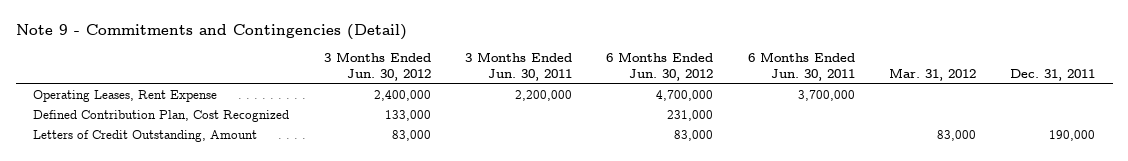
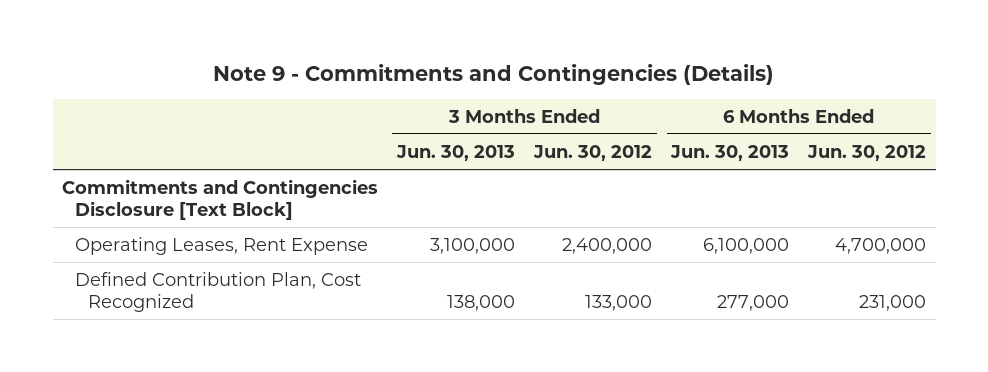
[15,24,407,41] Note 9 - Commitments and Contingencies (Detail) -> [213,63,775,85] Note 9 - Commitments and Contingencies (Details)
[464,52,572,81] 3 Months Ended Jun. 30, 2011 -> none
[747,52,855,81] 6 Months Ended Jun. 30, 2011 -> none
[888,67,976,81] Mar. 31, 2012 -> none
[1010,68,1096,81] Dec. 31, 2011 -> none
none -> [396,144,516,161] Jun. 30, 2013
none -> [670,144,790,161] Jun. 30, 2013
none -> [62,178,379,221] Commitments and Contingencies Disclosure [Text Block]
[33,130,258,143] Letters of Credit Outstanding, Amount -> none

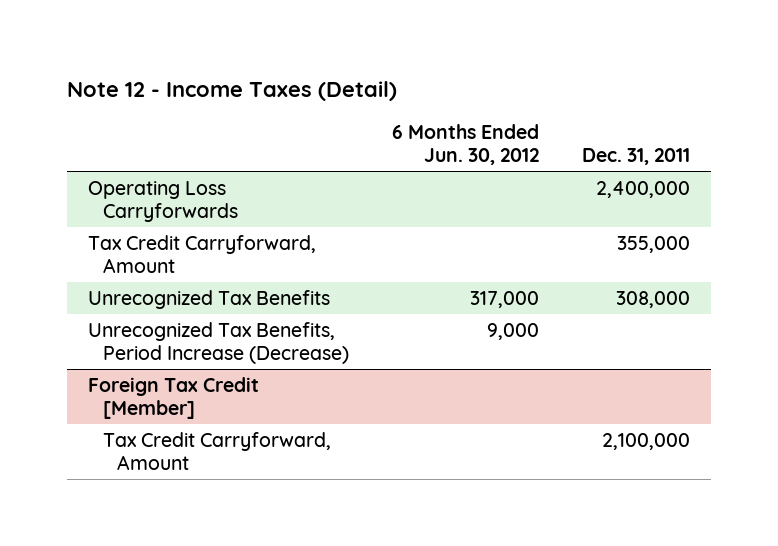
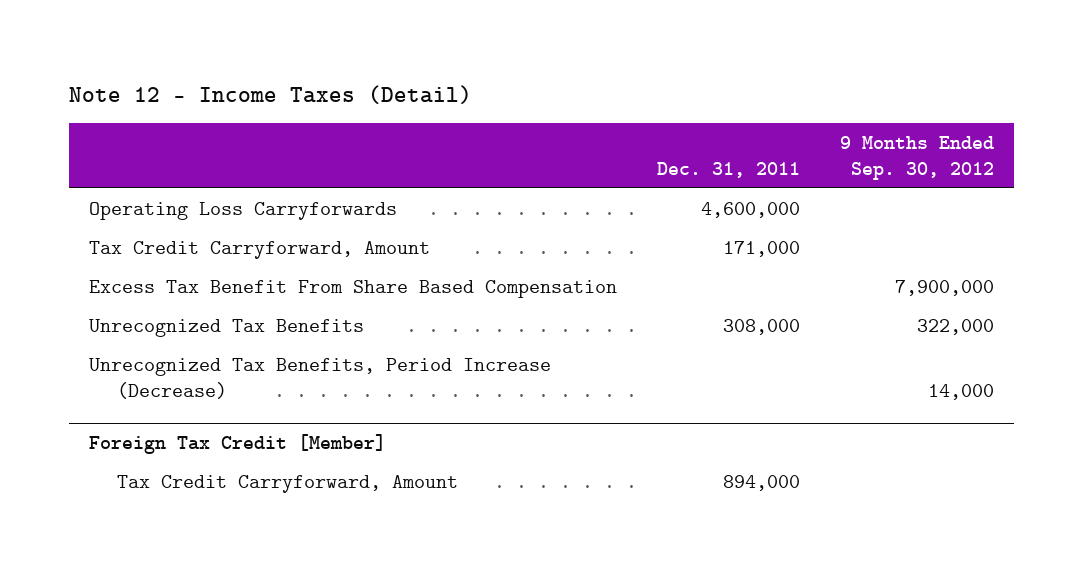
[391,124,539,166] 6 Months Ended Jun. 30, 2012 -> none
none -> [839,135,994,180] 9 Months Ended Sep. 30, 2012
[595,181,690,199] 2,400,000 -> [701,201,801,218] 4,600,000
[616,236,690,254] 355,000 -> [723,240,801,257] 171,000
none -> [89,279,618,298] Excess Tax Benefit From Share Based Compensation
[601,433,690,451] 2,100,000 -> [723,474,801,491] 894,000

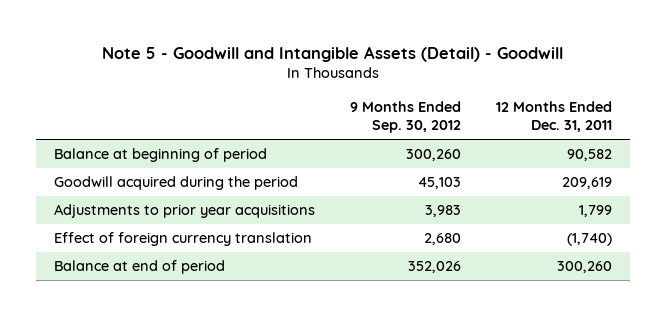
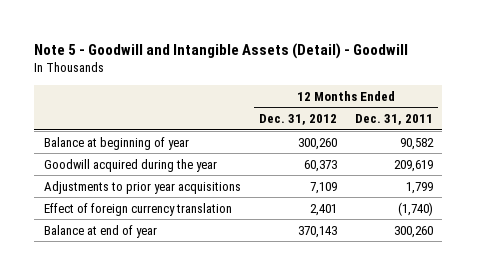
[350,101,462,134] 9 Months Ended Sep. 30, 2012 -> none
none -> [258,114,337,126] Dec. 31, 2012
[53,148,267,163] Balance at beginning of period -> [43,136,189,150] Balance at beginning of year
[53,176,298,191] Goodwill acquired during the period -> [43,158,217,172] Goodwill acquired during the year
[53,260,225,275] Balance at end of period -> [43,224,157,238] Balance at end of year

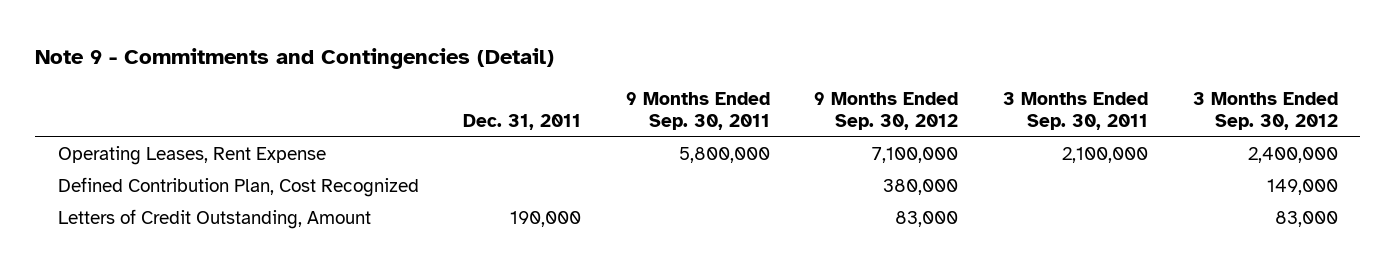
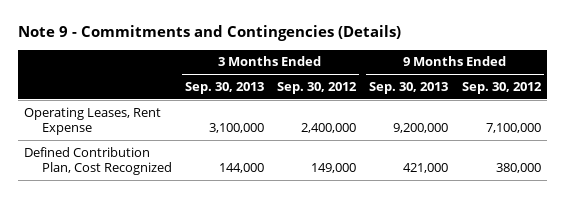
[35,48,555,70] Note 9 - Commitments and Contingencies (Detail) -> [17,25,401,42] Note 9 - Commitments and Contingencies (Details)
[463,113,582,130] Dec. 31, 2011 -> none
[625,92,770,130] 9 Months Ended Sep. 30, 2011 -> none
[1003,92,1149,130] 3 Months Ended Sep. 30, 2011 -> none
none -> [184,81,264,94] Sep. 30, 2013
none -> [369,81,449,94] Sep. 30, 2013
[57,209,371,230] Letters of Credit Outstanding, Amount -> none

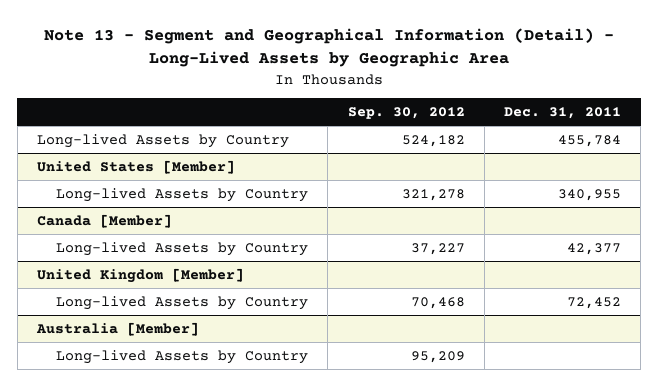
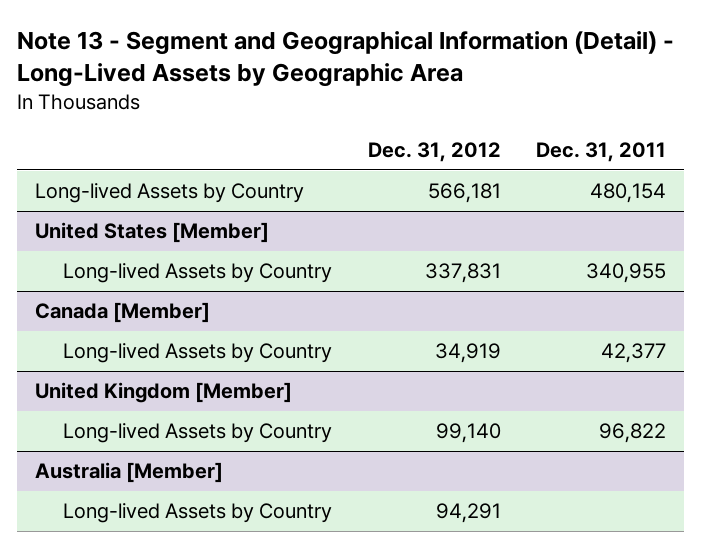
[347,107,465,120] Sep. 30, 2012 -> none
none -> [367,142,501,163] Dec. 31, 2012
[558,134,622,147] 455,784 -> [590,183,667,204] 480,154
[567,296,622,309] 72,452 -> [599,423,667,444] 96,822

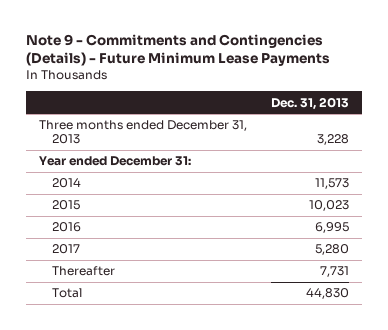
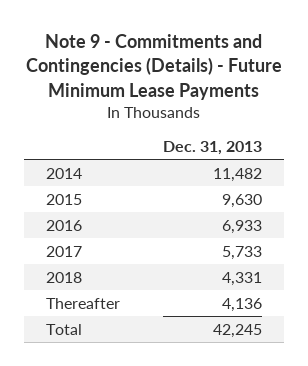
[38,120,247,145] Three months ended December 31, 2013 -> none
[38,156,191,167] Year ended December 31: -> none
[315,178,350,190] 11,573 -> [213,167,263,182] 11,482
[309,200,350,212] 10,023 -> [222,193,263,208] 9,630
[315,222,350,234] 6,995 -> [222,219,263,234] 6,933
[315,244,350,256] 5,280 -> [222,245,263,260] 5,733
none -> [45,271,82,283] 2018
[320,266,350,278] 7,731 -> [222,297,263,312] 4,136
[306,288,350,300] 44,830 -> [213,323,263,338] 42,245

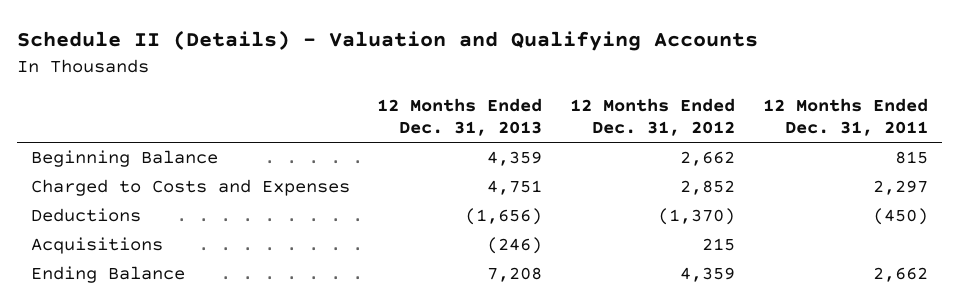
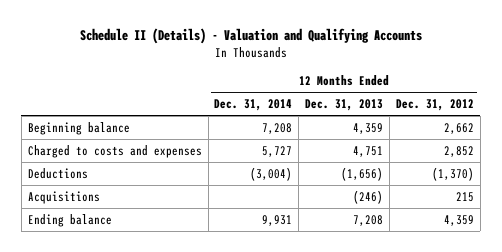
[762,97,928,137] 12 Months Ended Dec. 31, 2011 -> none
none -> [214,98,293,111] Dec. 31, 2014
[30,150,218,168] Beginning Balance -> [27,121,130,135] Beginning balance
[30,179,350,197] Charged to Costs and Expenses -> [27,144,202,158] Charged to costs and expenses
[30,266,185,284] Ending Balance -> [27,213,112,227] Ending balance

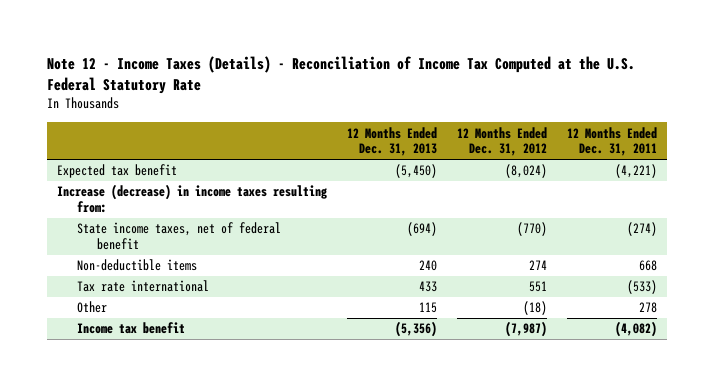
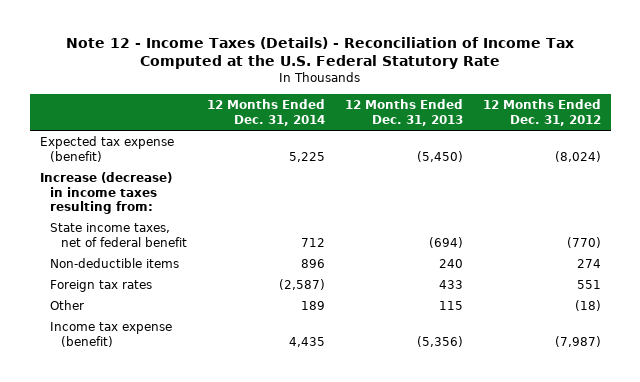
[566,126,657,157] 12 Months Ended Dec. 31, 2011 -> none
none -> [206,99,325,126] 12 Months Ended Dec. 31, 2014
[57,164,178,179] Expected tax benefit -> [39,135,174,162] Expected tax expense (benefit)
[76,280,209,293] Tax rate international -> [50,279,153,292] Foreign tax rates
[76,322,185,335] Income tax benefit -> [50,321,173,347] Income tax expense (benefit)

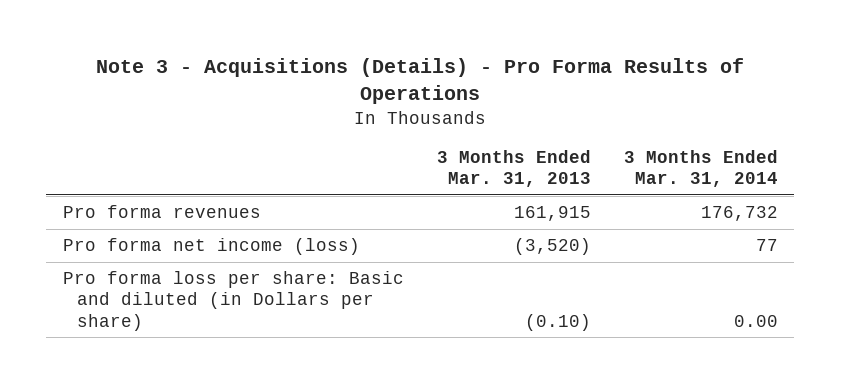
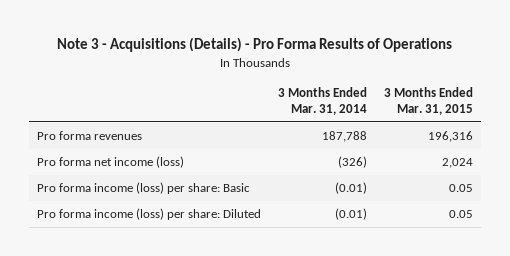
[436,149,591,188] 3 Months Ended Mar. 31, 2013 -> none
none -> [383,87,473,116] 3 Months Ended Mar. 31, 2015
[700,206,778,222] 176,732 -> [321,131,367,143] 187,788
[755,239,778,252] 77 -> [337,156,367,169] (326)
none -> [37,182,251,195] Pro forma income (loss) per share: Basic
[62,271,404,331] Pro forma loss per share: Basic and diluted (in Dollars per share) -> [37,208,262,221] Pro forma income (loss) per share: Diluted
[733,314,778,327] 0.00 -> [334,208,367,221] (0.01)

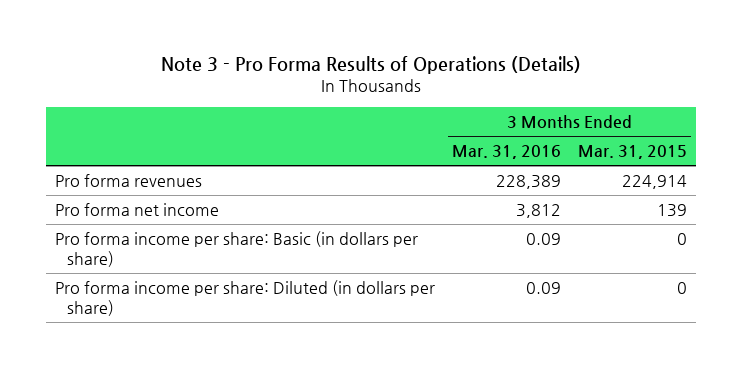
[56,37,452,53] Note 3 - Acquisitions (Details) - Pro Forma Results of Operations -> [160,56,581,75] Note 3 - Pro Forma Results of Operations (Details)
[277,87,367,116] 3 Months Ended Mar. 31, 2014 -> none
none -> [451,144,561,159] Mar. 31, 2016
[427,131,473,143] 196,316 -> [622,174,688,189] 224,914
[37,156,185,169] Pro forma net income (loss) -> [54,202,219,216] Pro forma net income
[441,158,473,169] 2,024 -> [657,203,688,217] 139
[37,182,251,195] Pro forma income (loss) per share: Basic -> [54,230,418,268] Pro forma income per share: Basic (in dollars per share)
[448,184,473,193] 0.05 -> [677,232,688,245] 0
[37,208,262,221] Pro forma income (loss) per share: Diluted -> [54,279,435,317] Pro forma income per share: Diluted (in dollars per share)
[448,210,473,219] 0.05 -> [677,281,688,294] 0

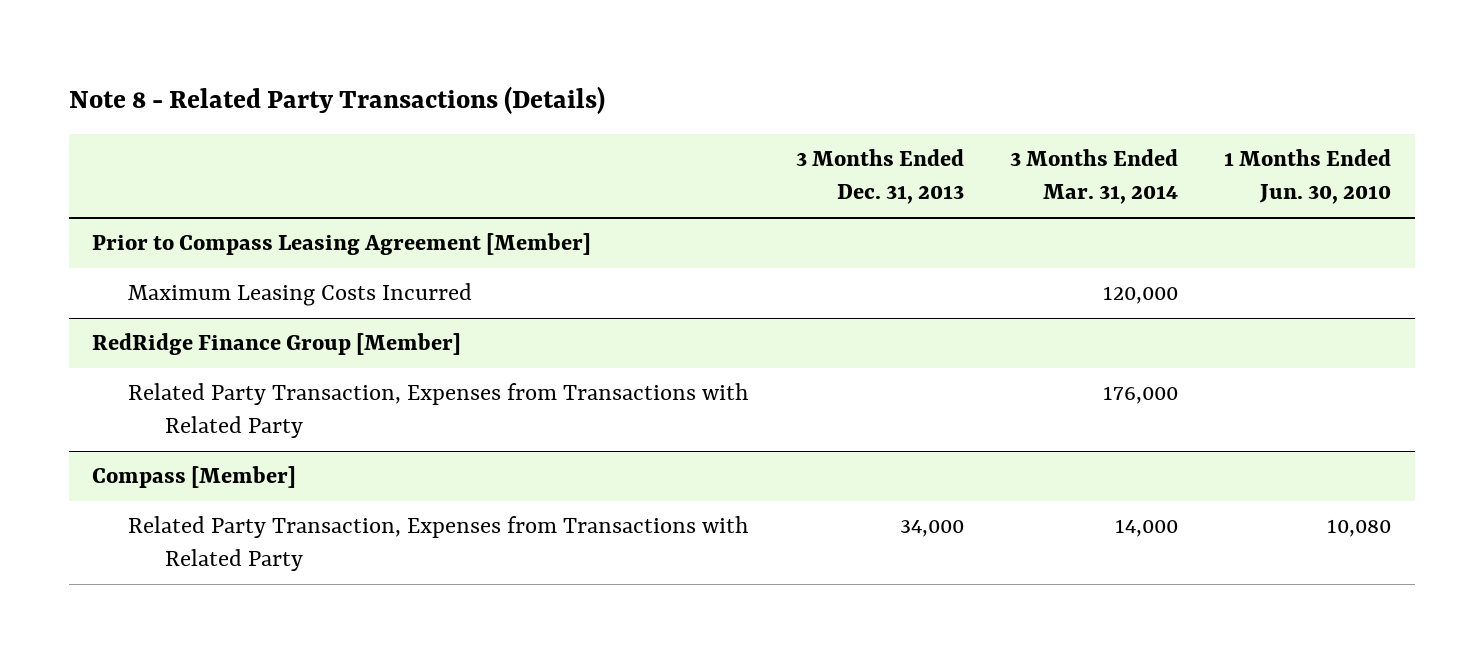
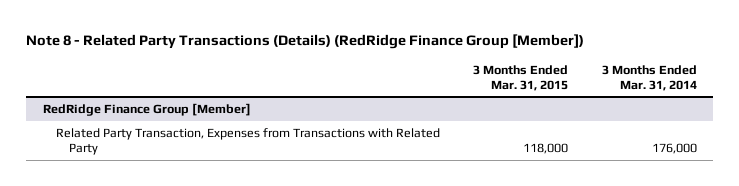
[68,86,605,115] Note 8 - Related Party Transactions (Details) -> [25,34,584,50] Note 8 - Related Party Transactions (Details) (RedRidge Finance Group [Member])
[795,149,964,205] 3 Months Ended Dec. 31, 2013 -> none
[1224,149,1392,205] 1 Months Ended Jun. 30, 2010 -> none
none -> [473,64,569,91] 3 Months Ended Mar. 31, 2015
[91,233,591,256] Prior to Compass Leasing Agreement [Member] -> none
[128,283,473,307] Maximum Leasing Costs Incurred -> none
[91,466,296,489] Compass [Member] -> none
[128,516,750,572] Related Party Transaction, Expenses from Transactions with Related Party -> none

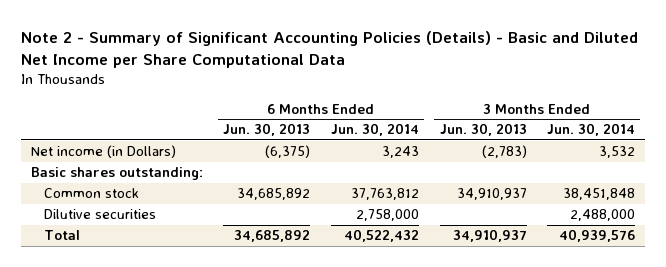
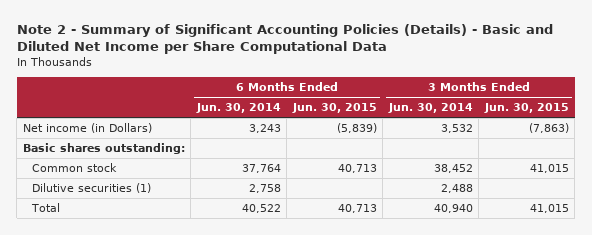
[223,123,311,137] Jun. 30, 2013 -> none
[439,123,527,137] Jun. 30, 2013 -> none
none -> [291,103,377,114] Jun. 30, 2015
none -> [483,103,569,114] Jun. 30, 2015
[350,188,419,201] 37,763,812 -> [241,164,281,174] 37,764
[563,188,636,201] 38,451,848 -> [433,164,473,174] 38,452
[43,209,156,220] Dilutive securities -> [31,183,151,194] Dilutive securities (1)
[355,209,419,222] 2,758,000 -> [248,184,281,194] 2,758
[570,209,636,222] 2,488,000 -> [440,184,473,194] 2,488
[343,229,419,243] 40,522,432 -> [241,204,281,214] 40,522
[559,229,636,243] 40,939,576 -> [433,204,473,214] 40,940

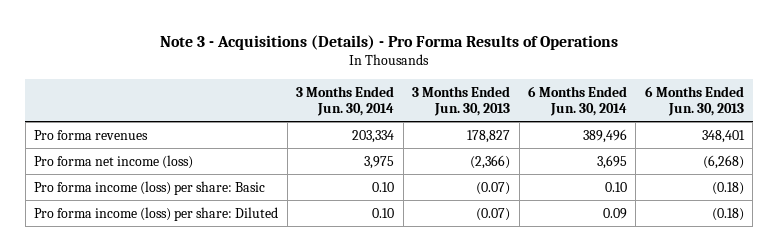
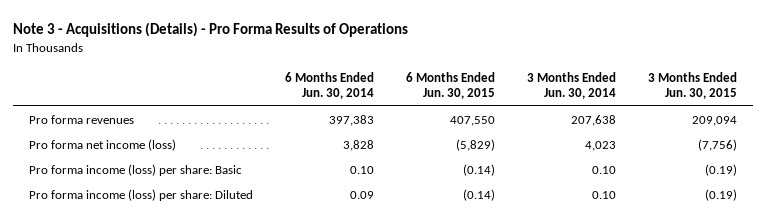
[412,85,511,116] 3 Months Ended Jun. 30, 2013 -> none
[644,85,744,116] 6 Months Ended Jun. 30, 2013 -> none
none -> [406,71,496,100] 6 Months Ended Jun. 30, 2015
none -> [648,71,738,100] 3 Months Ended Jun. 30, 2015
[352,129,395,143] 203,334 -> [571,114,617,126] 207,638
[583,128,628,143] 389,496 -> [329,114,375,126] 397,383
[364,155,395,169] 3,975 -> [585,140,617,151] 4,023
[597,154,628,169] 3,695 -> [343,139,375,151] 3,828

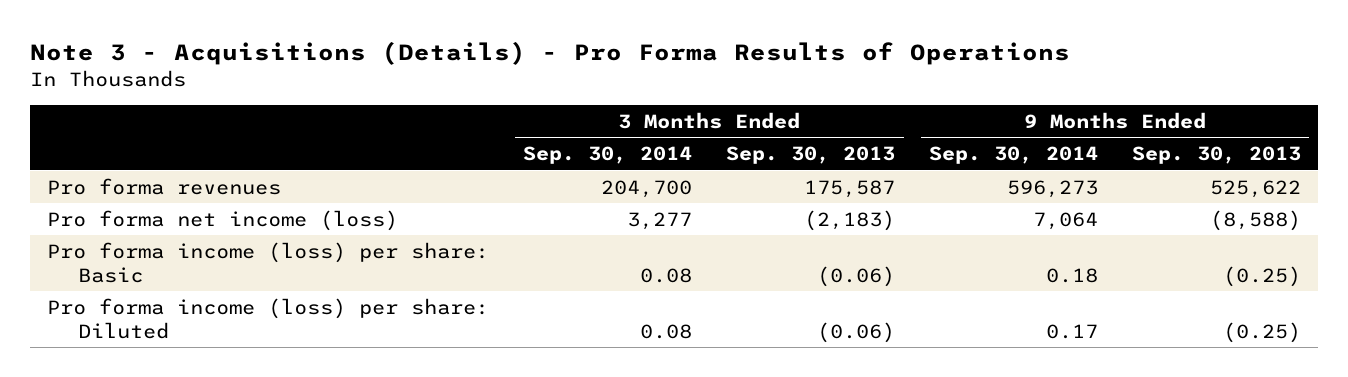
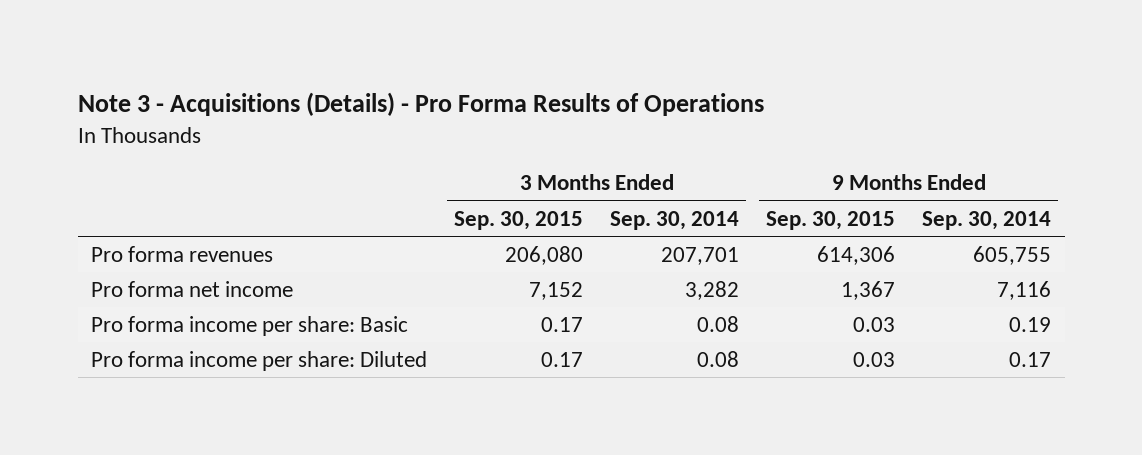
[726,146,896,165] Sep. 30, 2013 -> none
[1131,146,1301,165] Sep. 30, 2013 -> none
none -> [454,210,584,230] Sep. 30, 2015
none -> [766,210,896,230] Sep. 30, 2015
[601,179,693,198] 204,700 -> [661,247,740,266] 207,701
[1007,179,1099,198] 596,273 -> [973,246,1052,266] 605,755
[47,209,399,231] Pro forma net income (loss) -> [91,281,294,298] Pro forma net income
[627,211,693,230] 3,277 -> [685,281,740,301] 3,282
[1033,211,1099,230] 7,064 -> [997,281,1052,301] 7,116
[47,241,490,283] Pro forma income (loss) per share: Basic -> [91,316,409,337] Pro forma income per share: Basic
[1046,267,1099,283] 0.18 -> [1009,317,1052,333] 0.19
[47,297,490,339] Pro forma income (loss) per share: Diluted -> [91,351,428,372] Pro forma income per share: Diluted

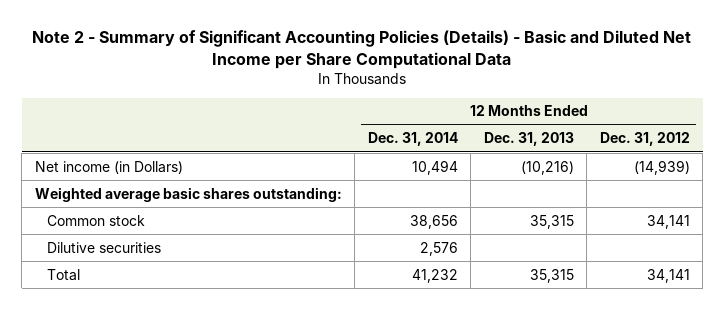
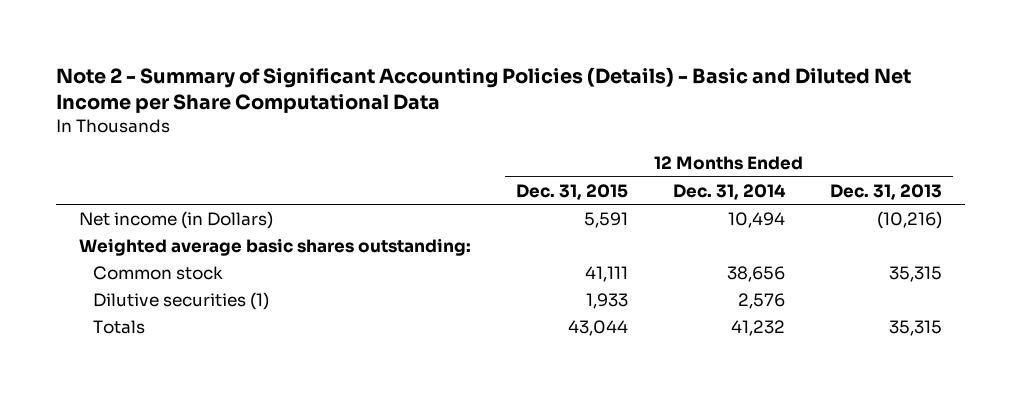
[599,132,690,147] Dec. 31, 2012 -> none
none -> [515,183,628,200] Dec. 31, 2015
[47,241,162,253] Dilutive securities -> [92,291,269,310] Dilutive securities (1)
[47,268,81,281] Total -> [92,319,145,334] Totals

